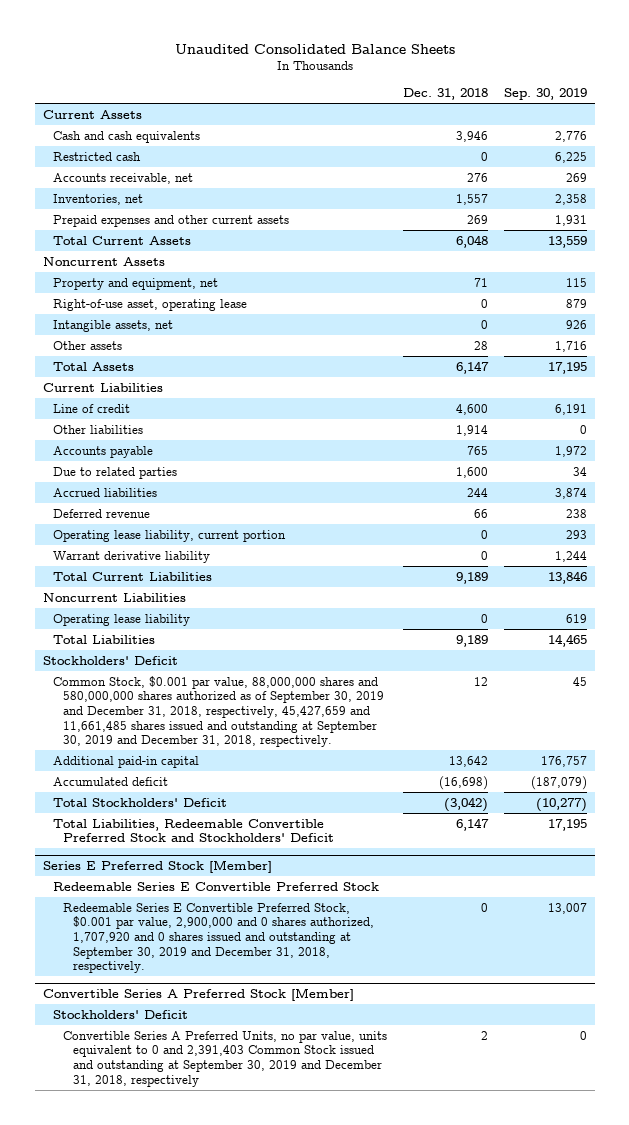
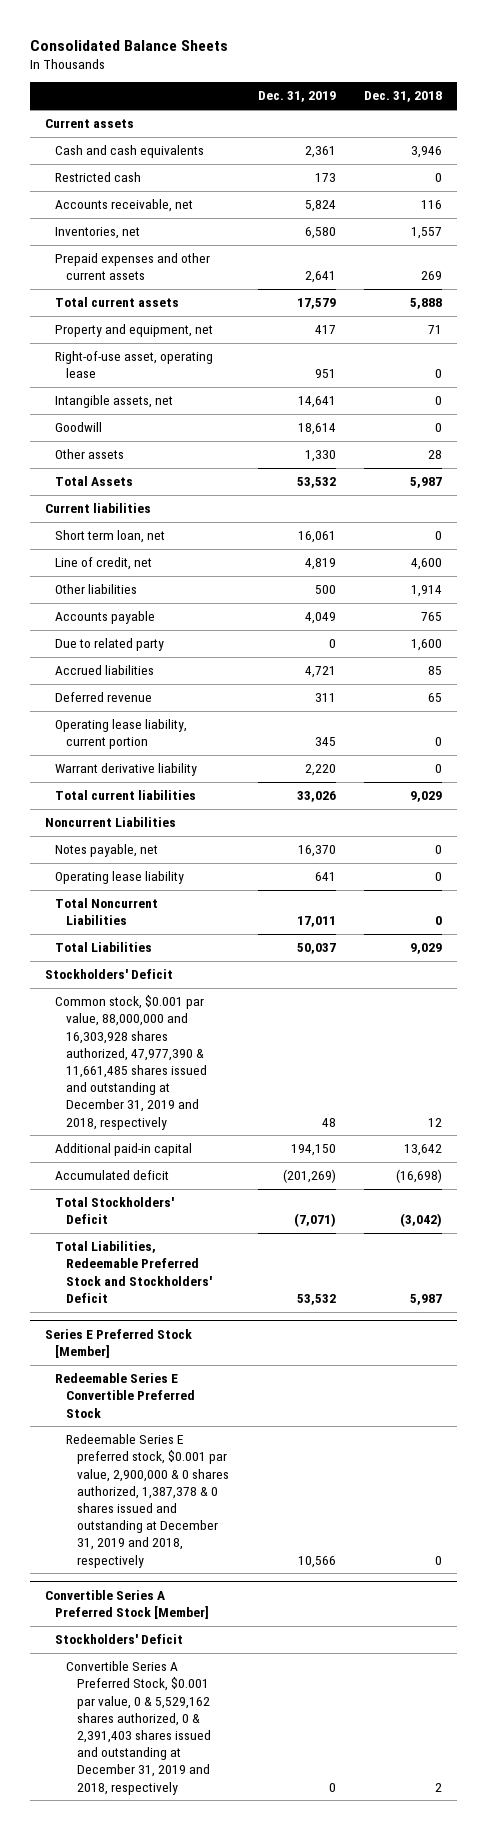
[174,43,455,54] Unaudited Consolidated Balance Sheets -> [30,39,229,51] Consolidated Balance Sheets
[503,88,587,101] Sep. 30, 2019 -> none
none -> [257,91,336,103] Dec. 31, 2019
[42,109,142,119] Current Assets -> [44,119,134,129] Current assets
[466,172,488,182] 276 -> [421,200,443,210] 116
[42,256,165,266] Noncurrent Assets -> none
[52,235,191,245] Total Current Assets -> [55,297,180,308] Total current assets
[455,234,488,248] 6,048 -> [410,298,443,310] 5,888
none -> [55,422,103,433] Goodwill
[455,360,489,374] 6,147 -> [410,477,443,489] 5,987
[42,382,163,392] Current Liabilities -> [44,503,151,514] Current liabilities
none -> [55,530,166,544] Short term loan, net
[52,403,130,413] Line of credit -> [55,557,153,571] Line of credit, net
[52,466,177,479] Due to related parties -> [55,638,165,652] Due to related party
[466,487,488,497] 244 -> [428,666,443,676] 85
[473,508,488,518] 66 -> [428,693,443,703] 65
[52,571,212,581] Total Current Liabilities -> [55,790,197,801] Total current liabilities
[455,571,488,584] 9,189 -> [410,791,443,803] 9,029
none -> [55,844,159,858] Notes payable, net
none -> [55,898,159,926] Total Noncurrent Liabilities
[455,634,488,647] 9,189 -> [410,943,443,955] 9,029
[52,675,384,748] Common Stock, $0.001 par value, 88,000,000 shares and 580,000,000 shares authorized as of September 30, 2019 and December 31, 2018, respectively, 45,427,659 and 11,661,485 shares issued and outstanding at September 30, 2019 and December 31, 2018, respectively. -> [55,995,207,1130] Common stock, $0.001 par value, 88,000,000 and 16,303,928 shares authorized, 47,977,390 & 11,661,485 shares issued and outstanding at December 31, 2019 and 2018, respectively
[52,818,334,843] Total Liabilities, Redeemable Convertible Preferred Stock and Stockholders' Deficit -> [55,1241,212,1303] Total Liabilities, Redeemable Preferred Stock and Stockholders' Deficit
[455,817,489,831] 6,147 -> [410,1293,443,1305] 5,987
[62,902,375,974] Redeemable Series E Convertible Preferred Stock, $0.001 par value, 2,900,000 and 0 shares authorized, 1,707,920 and 0 shares issued and outstanding at September 30, 2019 and December 31, 2018, respectively. -> [65,1434,229,1568] Redeemable Series E preferred stock, $0.001 par value, 2,900,000 & 0 shares authorized, 1,387,378 & 0 shares issued and outstanding at December 31, 2019 and 2018, respectively
[62,1030,387,1087] Convertible Series A Preferred Units, no par value, units equivalent to 0 and 2,391,403 Common Stock issued and outstanding at September 30, 2019 and December 31, 2018, respectively -> [65,1661,211,1795] Convertible Series A Preferred Stock, $0.001 par value, 0 & 5,529,162 shares authorized, 0 & 2,391,403 shares issued and outstanding at December 31, 2019 and 2018, respectively

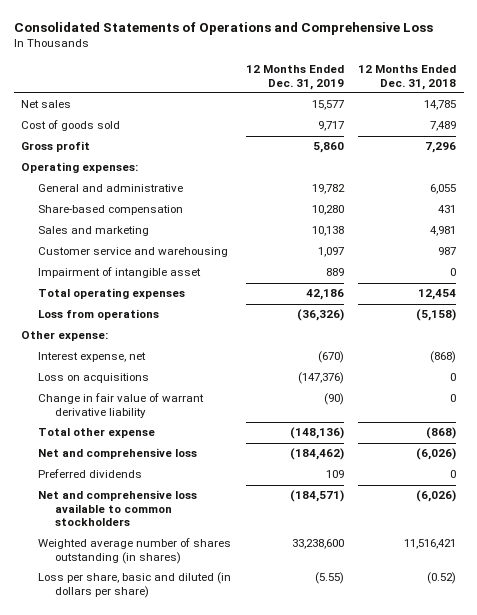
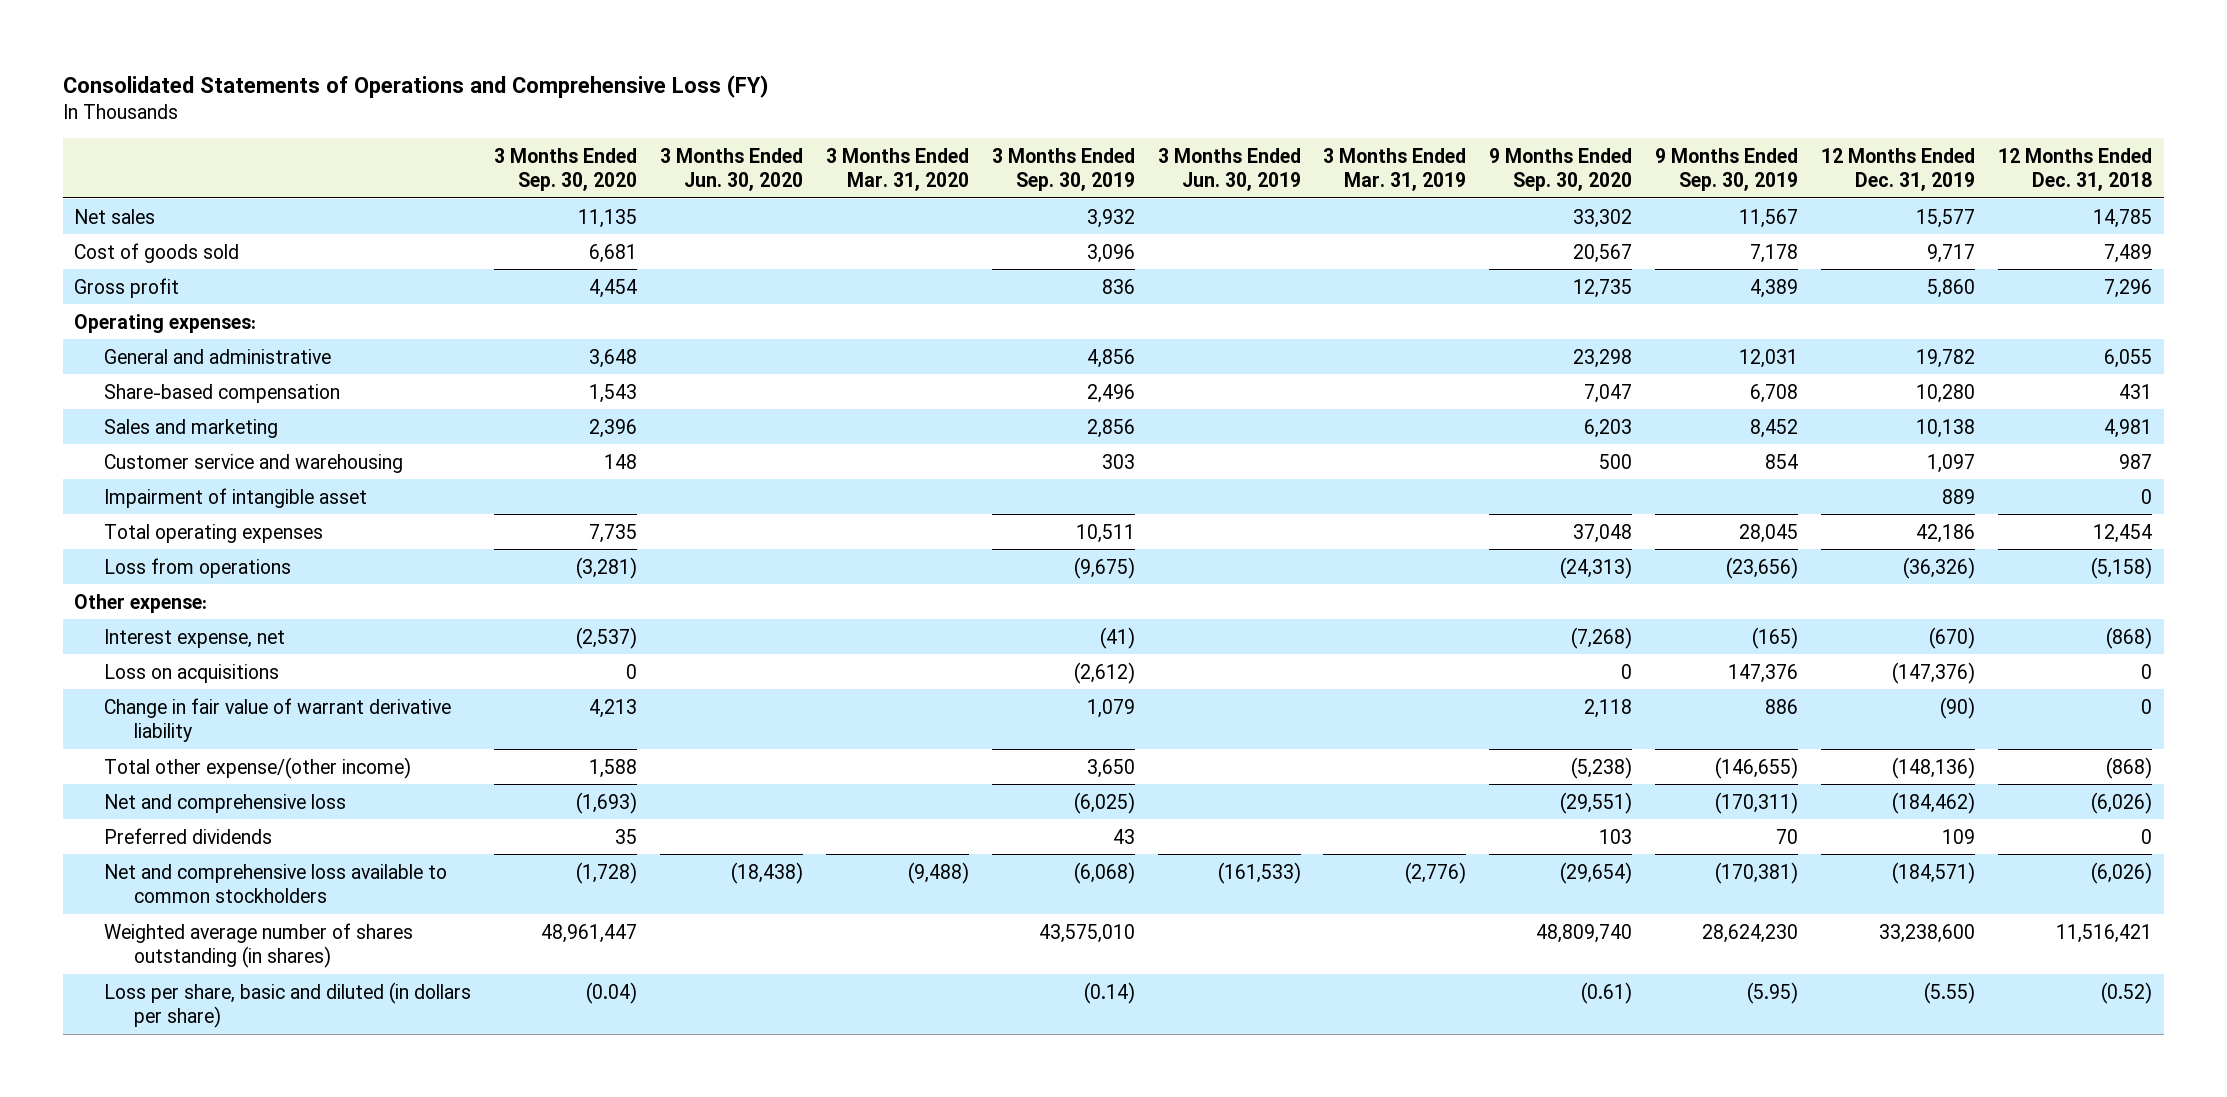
[13,21,433,35] Consolidated Statements of Operations and Comprehensive Loss -> [62,74,769,98] Consolidated Statements of Operations and Comprehensive Loss (FY)
none -> [493,147,637,192] 3 Months Ended Sep. 30, 2020
none -> [659,147,803,192] 3 Months Ended Jun. 30, 2020
none -> [825,147,969,192] 3 Months Ended Mar. 31, 2020
none -> [991,147,1135,192] 3 Months Ended Sep. 30, 2019
none -> [1157,147,1301,192] 3 Months Ended Jun. 30, 2019
none -> [1323,147,1467,192] 3 Months Ended Mar. 31, 2019
none -> [1489,147,1633,192] 9 Months Ended Sep. 30, 2020
none -> [1655,147,1799,192] 9 Months Ended Sep. 30, 2019
[37,428,155,439] Total other expense -> [104,756,412,779] Total other expense/(other income)

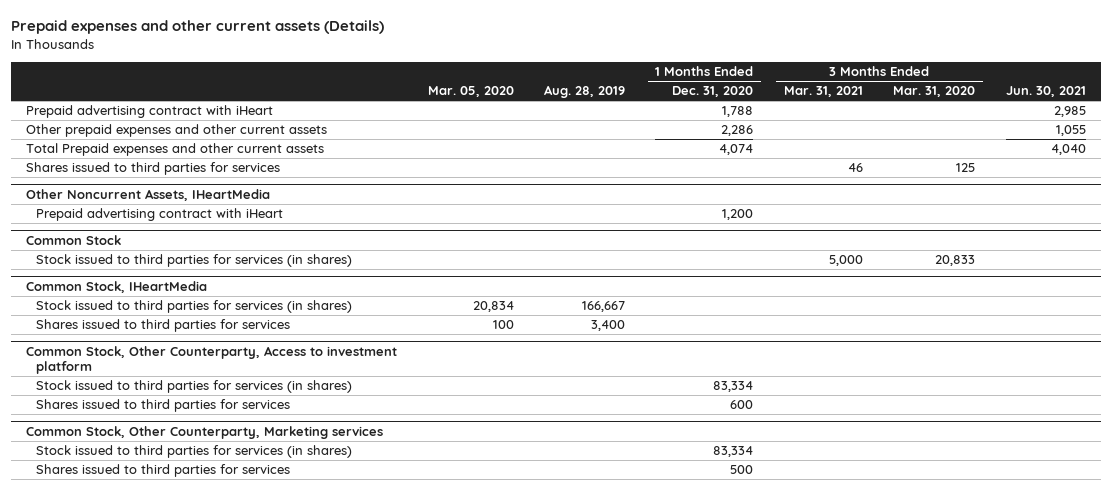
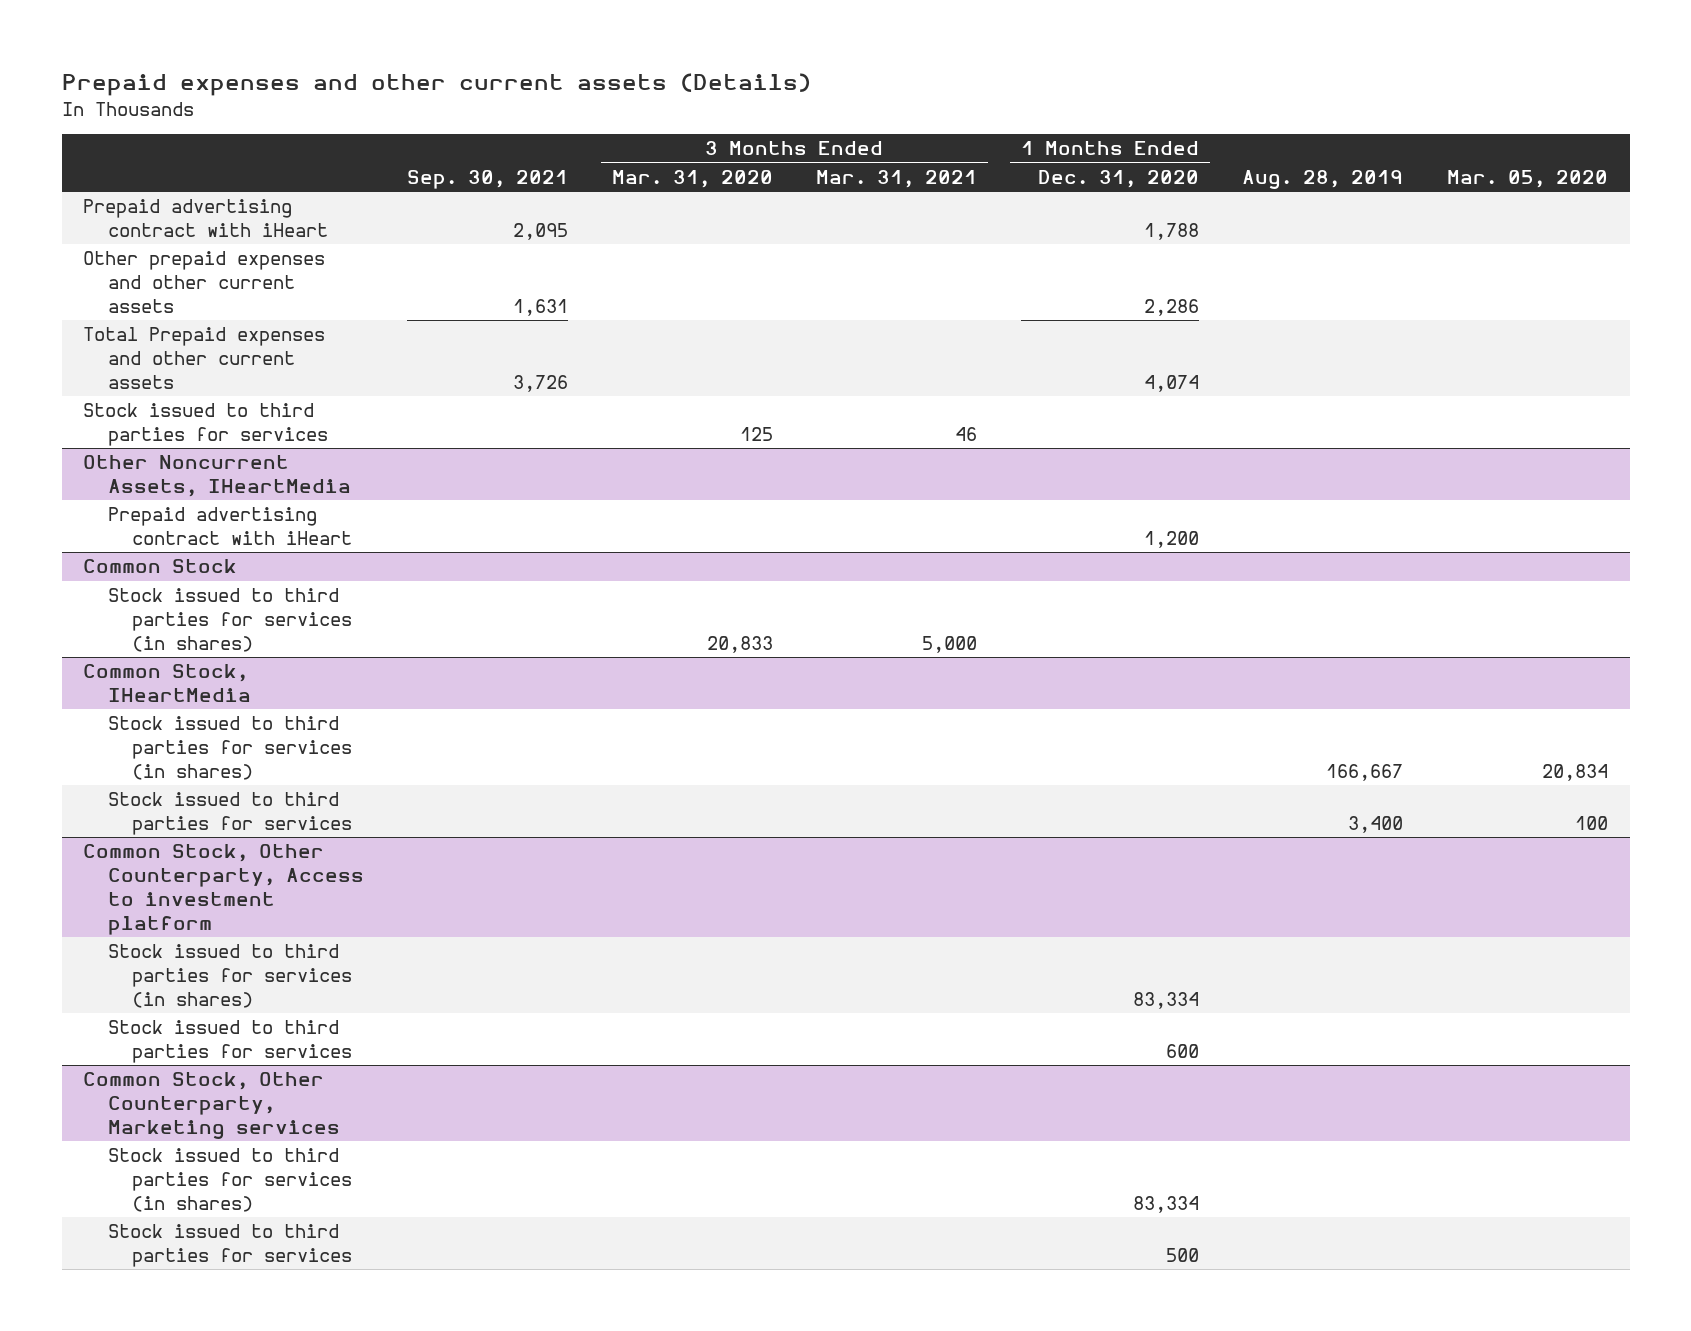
[1005,86,1086,98] Jun. 30, 2021 -> none
none -> [407,169,569,189] Sep. 30, 2021
[26,162,281,176] Shares issued to third parties for services -> [83,403,328,447] Stock issued to third parties for services
[36,319,291,333] Shares issued to third parties for services -> [107,792,352,836] Stock issued to third parties for services
[36,399,291,413] Shares issued to third parties for services -> [107,1020,352,1064] Stock issued to third parties for services
[36,464,291,478] Shares issued to third parties for services -> [107,1224,352,1268] Stock issued to third parties for services

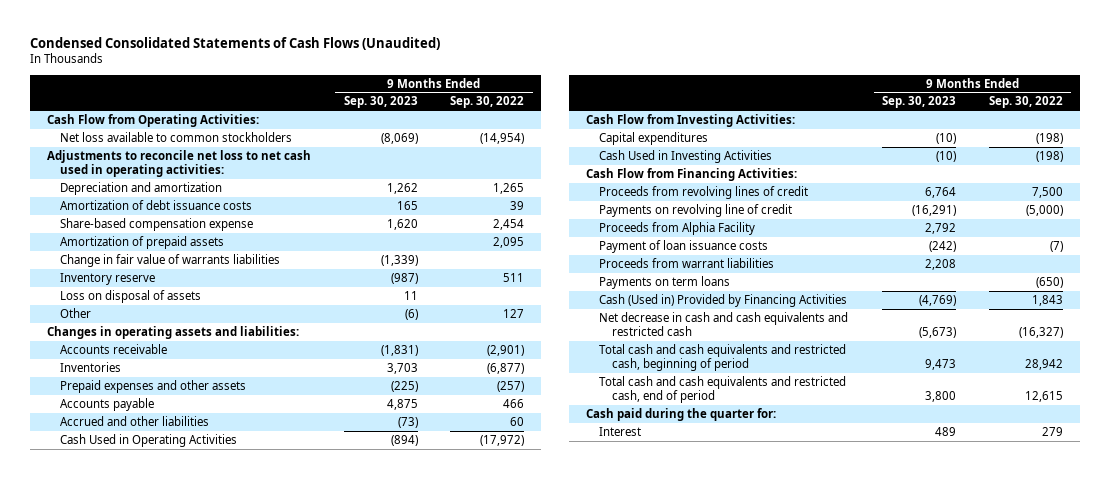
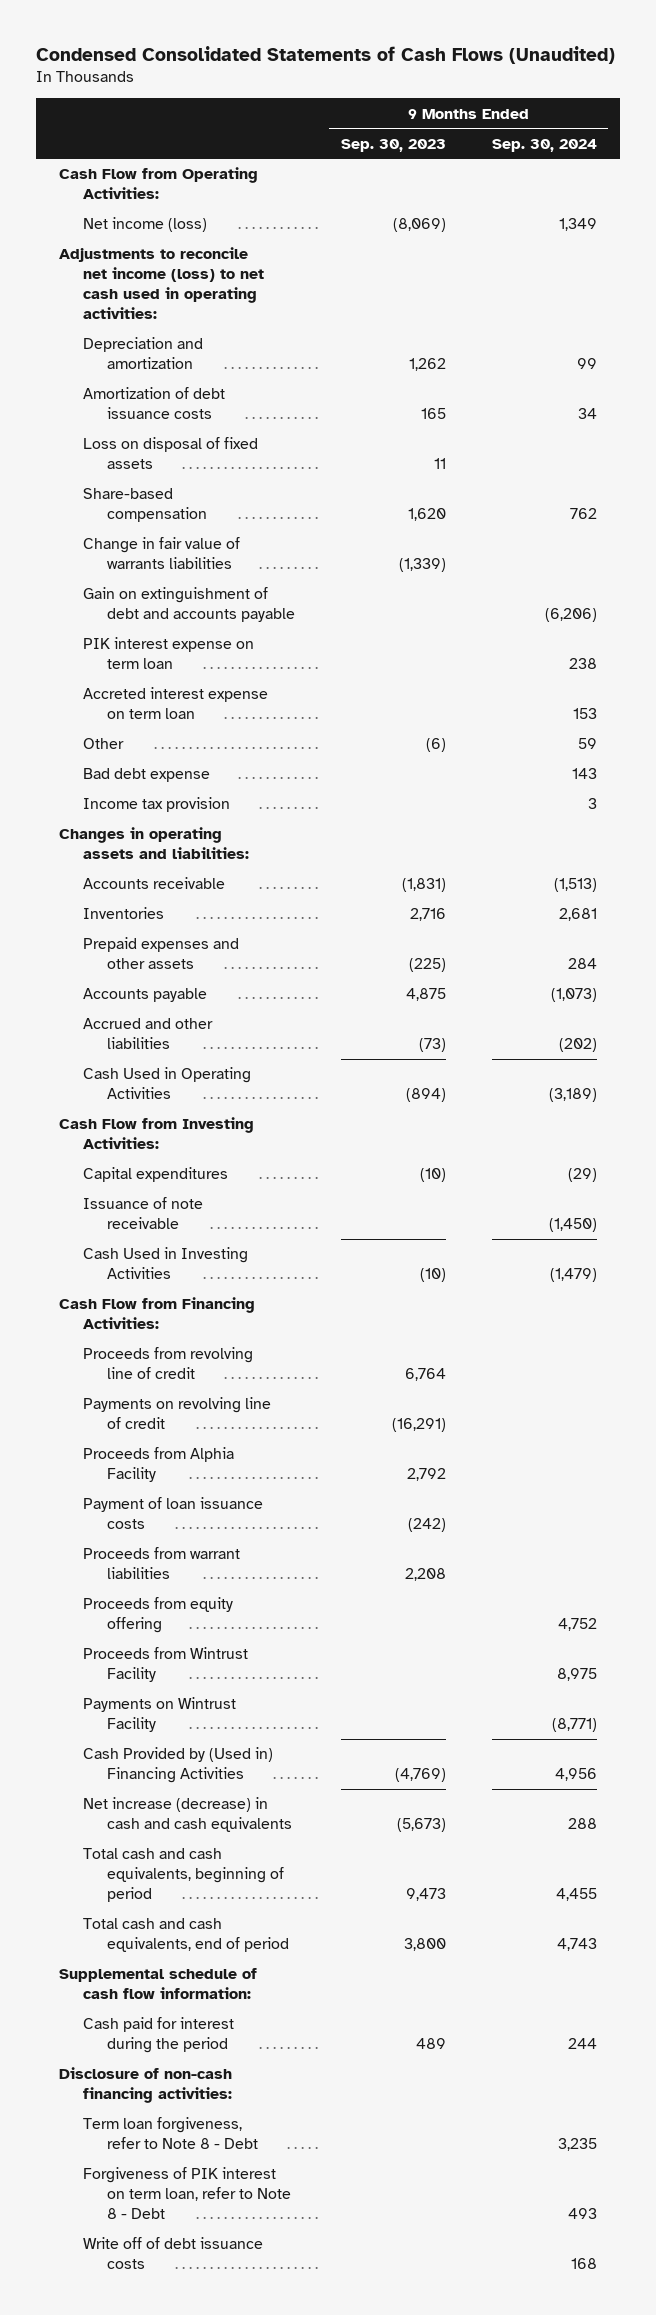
[450,96,525,109] Sep. 30, 2022 -> none
none -> [491,138,597,152] Sep. 30, 2024
[60,131,293,142] Net loss available to common stockholders -> [82,217,207,233] Net income (loss)
[46,149,311,178] Adjustments to reconcile net loss to net cash used in operating activities: -> [59,247,264,320] Adjustments to reconcile net income (loss) to net cash used in operating activities:
[60,235,225,249] Amortization of prepaid assets -> none
none -> [82,437,258,470] Loss on disposal of fixed assets
[60,217,254,231] Share-based compensation expense -> [82,488,207,523] Share-based compensation
[60,272,156,285] Inventory reserve -> none
[60,289,202,303] Loss on disposal of assets -> none
none -> [82,587,295,623] Gain on extinguishment of debt and accounts payable
none -> [82,637,254,670] PIK interest expense on term loan
none -> [82,687,268,720] Accreted interest expense on term loan
none -> [82,768,210,783] Bad debt expense
none -> [82,797,230,813] Income tax provision
[386,362,418,374] 3,703 -> [409,908,446,922] 2,716
none -> [82,1197,203,1230] Issuance of note receivable
[598,185,808,199] Proceeds from revolving lines of credit -> [82,1347,253,1380] Proceeds from revolving line of credit
[598,275,730,289] Payments on term loans -> none
[585,407,776,421] Cash paid during the quarter for: -> none
none -> [82,1597,233,1634] Proceeds from equity offering
none -> [82,1647,248,1683] Proceeds from Wintrust Facility
none -> [82,1697,236,1733] Payments on Wintrust Facility
[598,293,847,307] Cash (Used in) Provided by Financing Activities -> [82,1747,273,1784] Cash Provided by (Used in) Financing Activities
[598,311,848,337] Net decrease in cash and cash equivalents and restricted cash -> [82,1797,292,1833] Net increase (decrease) in cash and cash equivalents
[598,343,846,372] Total cash and cash equivalents and restricted cash, beginning of period -> [82,1848,284,1903] Total cash and cash equivalents, beginning of period
[598,375,846,404] Total cash and cash equivalents and restricted cash, end of period -> [82,1918,289,1953] Total cash and cash equivalents, end of period
none -> [59,1968,258,2000] Supplemental schedule of cash flow information:
[598,426,641,436] Interest -> [82,2017,234,2054] Cash paid for interest during the period
none -> [59,2067,233,2104] Disclosure of non-cash financing activities:
none -> [82,2117,258,2150] Term loan forgiveness, refer to Note 8 - Debt
none -> [82,2167,291,2220] Forgiveness of PIK interest on term loan, refer to Note 8 - Debt
none -> [82,2237,263,2270] Write off of debt issuance costs

